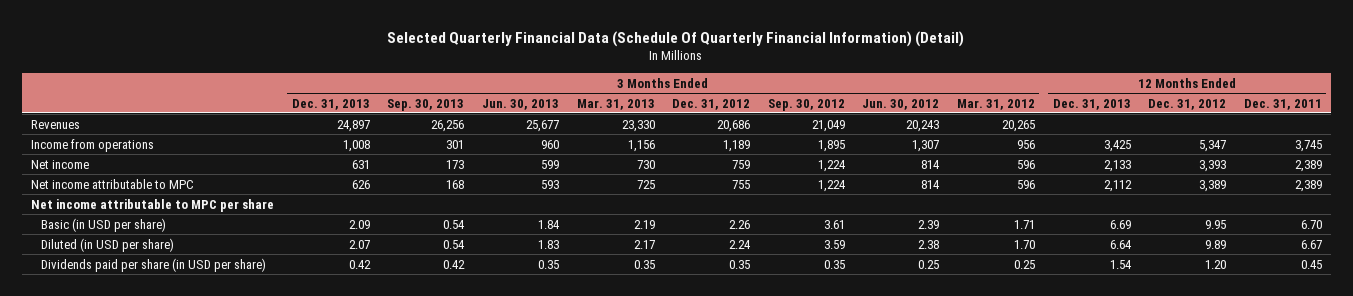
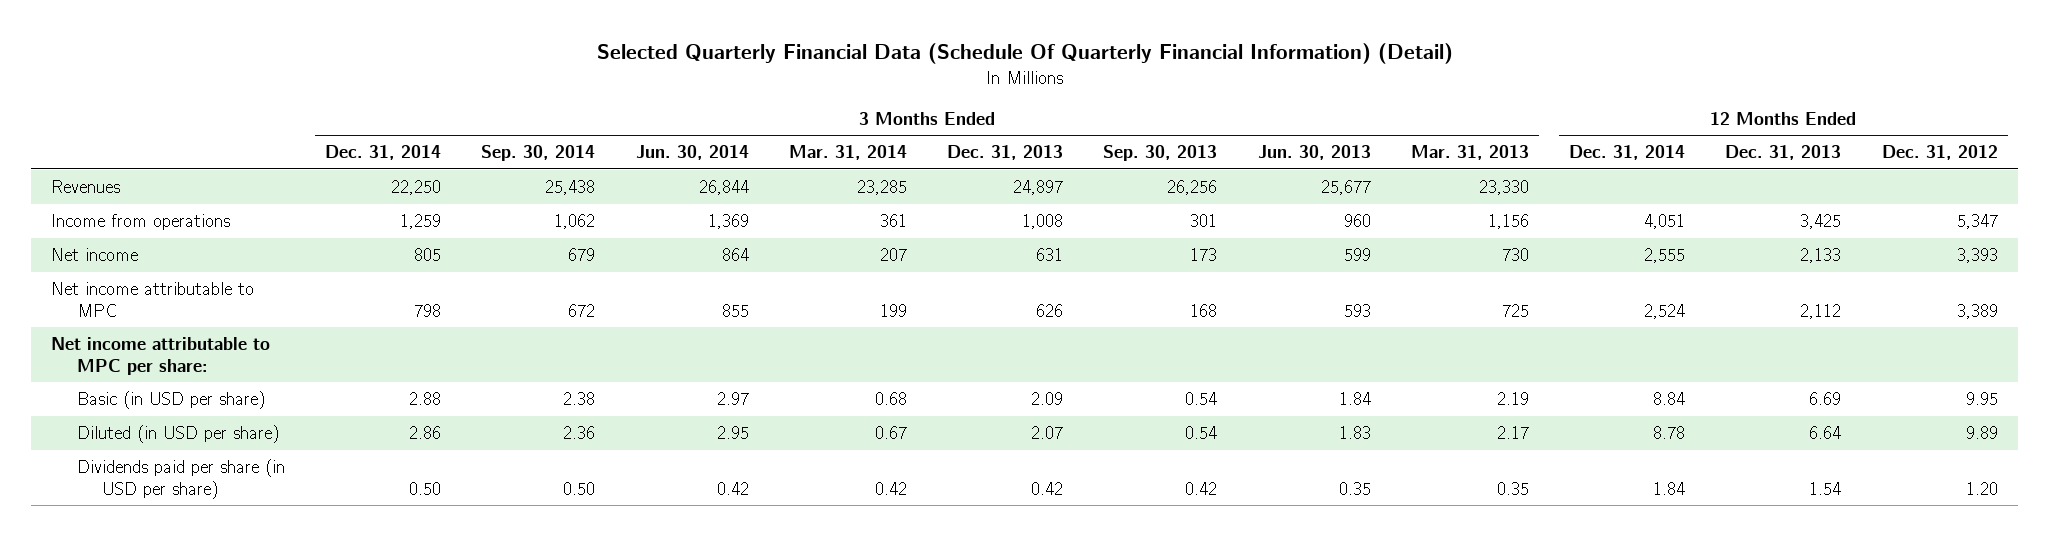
[672,98,751,110] Dec. 31, 2012 -> none
[767,98,845,111] Sep. 30, 2012 -> none
[862,98,940,110] Jun. 30, 2012 -> none
[956,98,1035,110] Mar. 31, 2012 -> none
[1243,98,1322,110] Dec. 31, 2011 -> none
none -> [325,145,442,161] Dec. 31, 2014
none -> [481,145,596,162] Sep. 30, 2014
none -> [635,145,749,161] Jun. 30, 2014
none -> [788,145,907,161] Mar. 31, 2014
none -> [1569,145,1686,161] Dec. 31, 2014
[31,198,275,212] Net income attributable to MPC per share -> [51,337,271,375] Net income attributable to MPC per share:

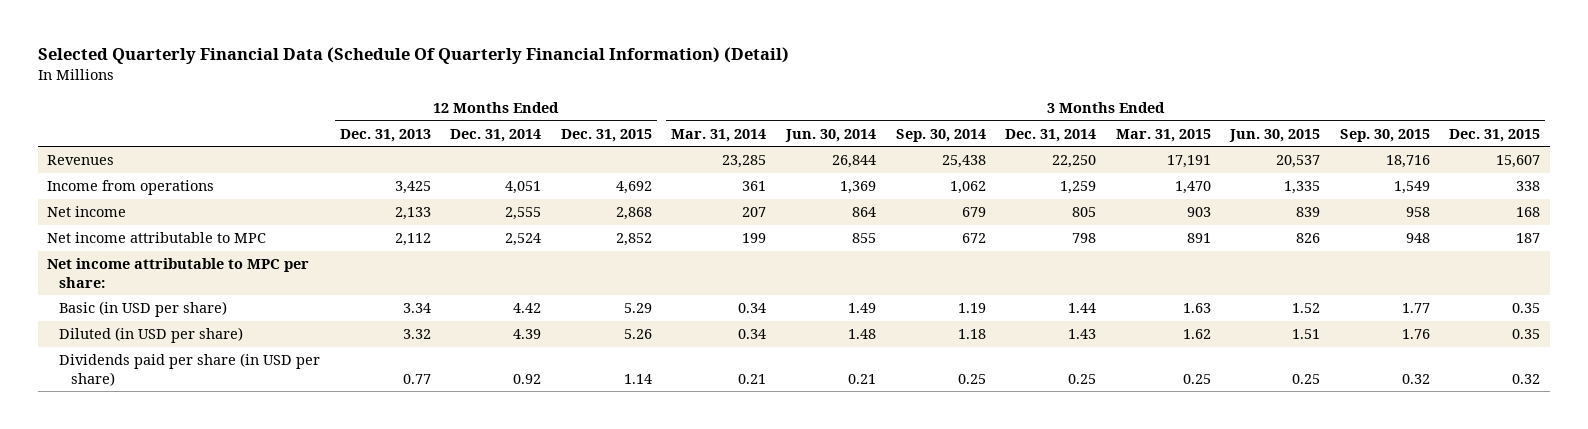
[947,145,1064,161] Dec. 31, 2013 -> none
[1103,145,1218,162] Sep. 30, 2013 -> none
[1257,145,1371,161] Jun. 30, 2013 -> none
[1410,145,1529,161] Mar. 31, 2013 -> none
[1881,145,1998,161] Dec. 31, 2012 -> none
none -> [560,128,652,142] Dec. 31, 2015
none -> [1115,128,1211,142] Mar. 31, 2015
none -> [1229,128,1321,142] Jun. 30, 2015
none -> [1339,128,1430,142] Sep. 30, 2015
none -> [1449,128,1541,142] Dec. 31, 2015
[409,392,442,406] 2.88 -> [1068,303,1097,314] 1.44
[563,392,596,406] 2.38 -> [957,303,986,314] 1.19
[716,392,749,406] 2.97 -> [847,303,876,314] 1.49
[874,392,907,406] 0.68 -> [738,303,767,314] 0.34
[1653,392,1686,406] 8.84 -> [513,303,542,314] 4.42
[1809,392,1842,406] 6.69 -> [402,303,431,314] 3.34
[409,426,442,440] 2.86 -> [1068,329,1097,340] 1.43
[563,426,596,440] 2.36 -> [957,329,986,340] 1.18
[716,426,749,440] 2.95 -> [847,329,876,340] 1.48
[874,426,907,440] 0.67 -> [738,329,767,340] 0.34
[1653,426,1686,440] 8.78 -> [513,329,542,340] 4.39
[1809,426,1842,440] 6.64 -> [402,329,431,340] 3.32
[409,481,442,495] 0.50 -> [1068,373,1097,384] 0.25
[563,481,596,495] 0.50 -> [957,373,986,384] 0.25
[716,481,749,495] 0.42 -> [847,373,876,384] 0.21
[874,481,907,495] 0.42 -> [738,373,767,384] 0.21
[1653,481,1686,495] 1.84 -> [513,373,542,384] 0.92
[1809,481,1842,495] 1.54 -> [402,373,431,384] 0.77

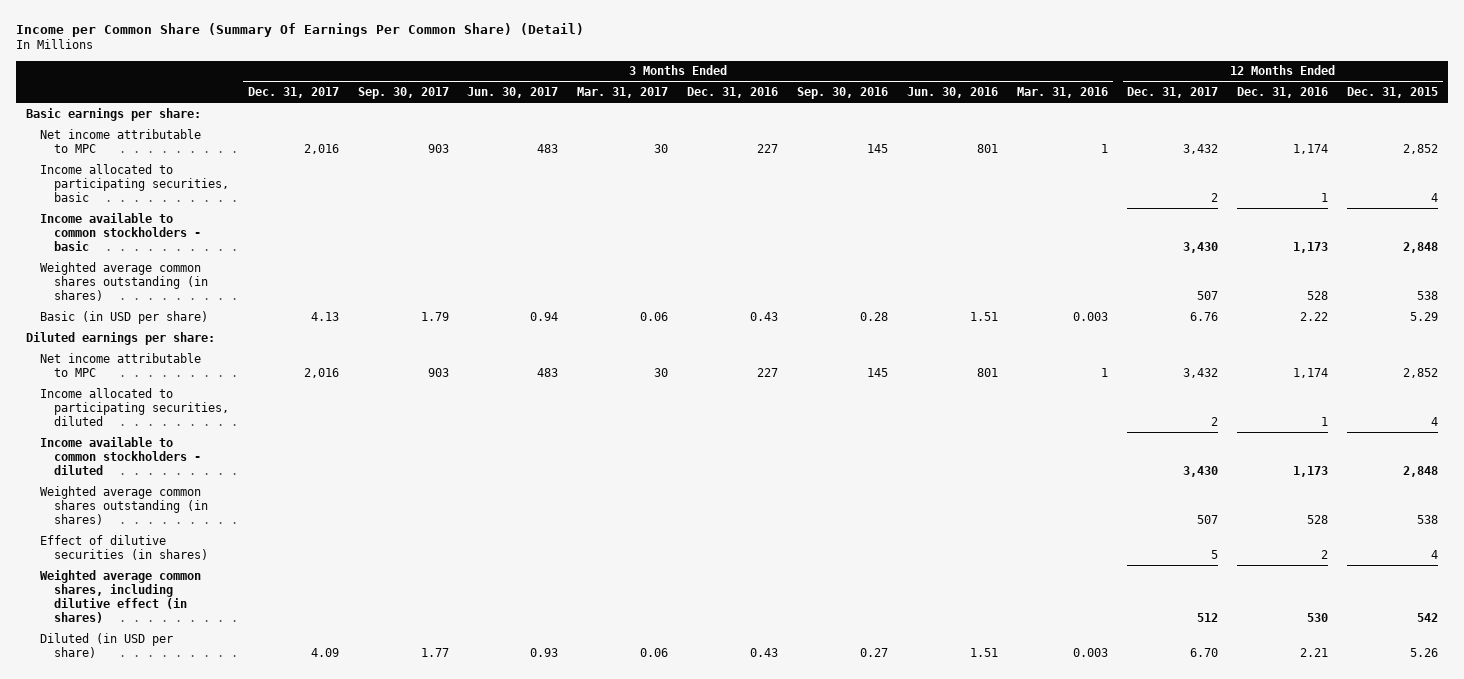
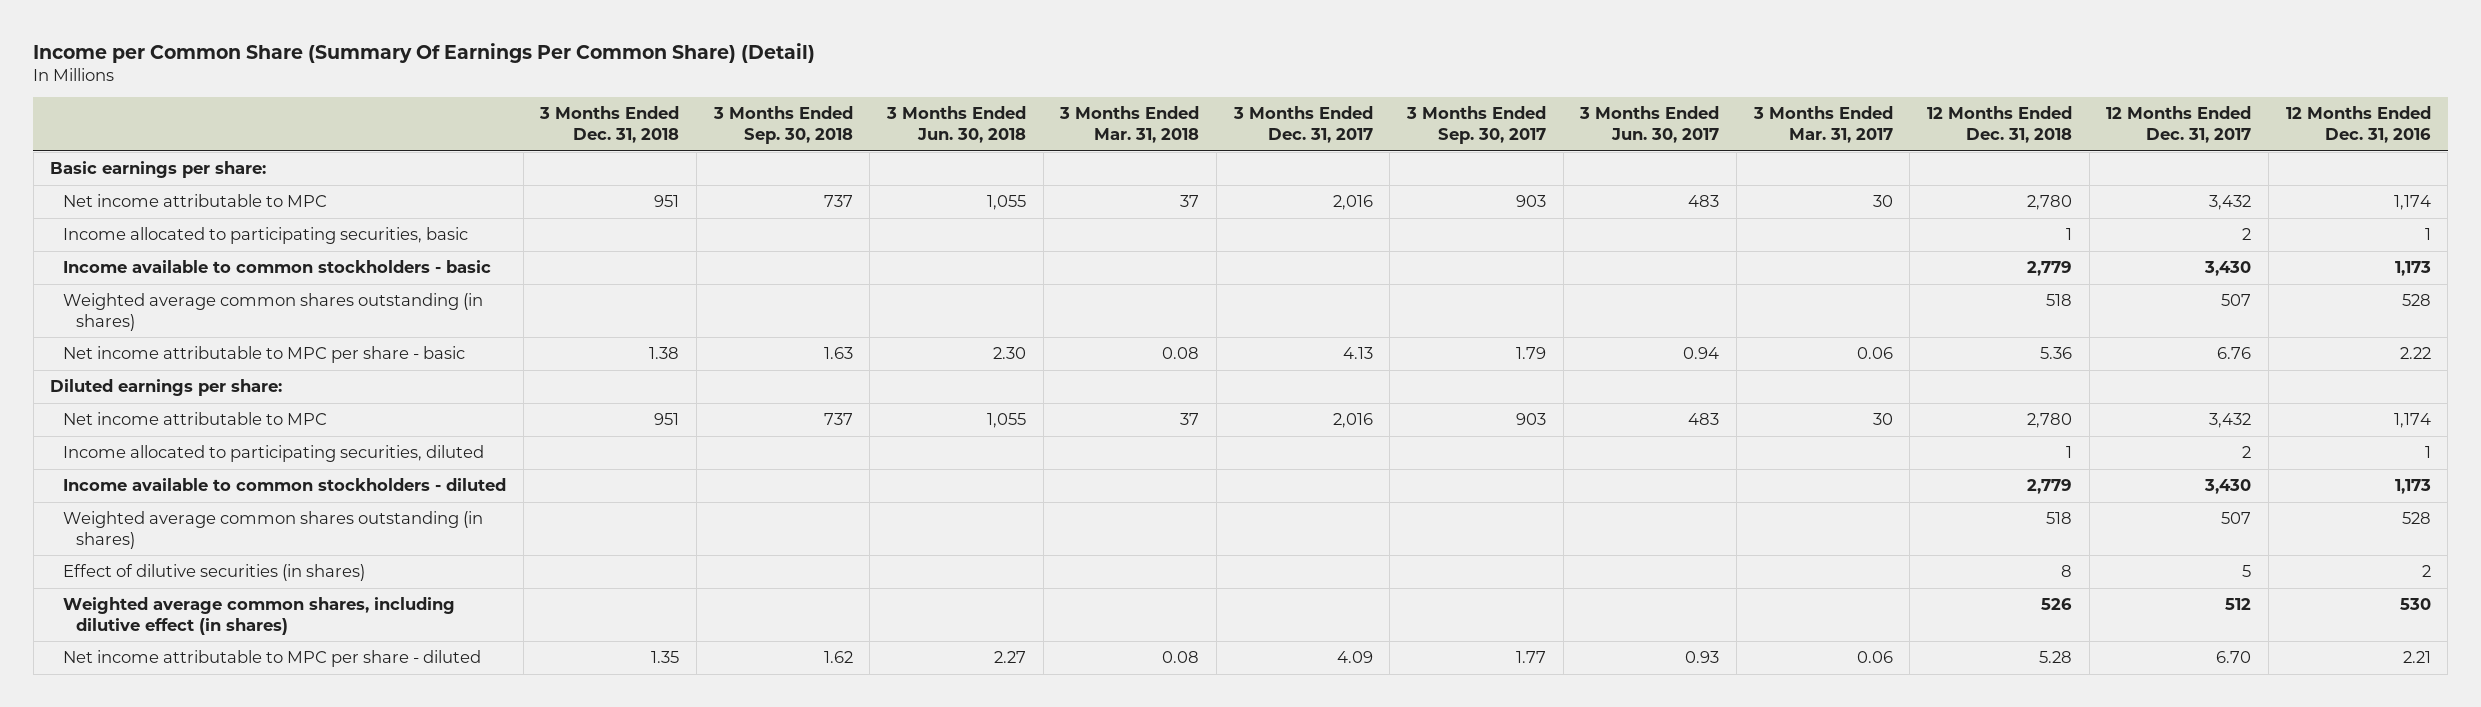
[687,86,779,98] Dec. 31, 2016 -> none
[797,86,889,99] Sep. 30, 2016 -> none
[907,86,999,98] Jun. 30, 2016 -> none
[1017,86,1109,98] Mar. 31, 2016 -> none
[1347,86,1439,98] Dec. 31, 2015 -> none
none -> [539,106,680,143] 3 Months Ended Dec. 31, 2018
none -> [712,106,853,144] 3 Months Ended Sep. 30, 2018
none -> [885,106,1026,143] 3 Months Ended Jun. 30, 2018
none -> [1059,106,1200,143] 3 Months Ended Mar. 31, 2018
none -> [1927,106,2073,143] 12 Months Ended Dec. 31, 2018
[39,310,208,324] Basic (in USD per share) -> [62,346,465,364] Net income attributable to MPC per share - basic
[39,632,173,658] Diluted (in USD per share) -> [62,650,481,668] Net income attributable to MPC per share - diluted

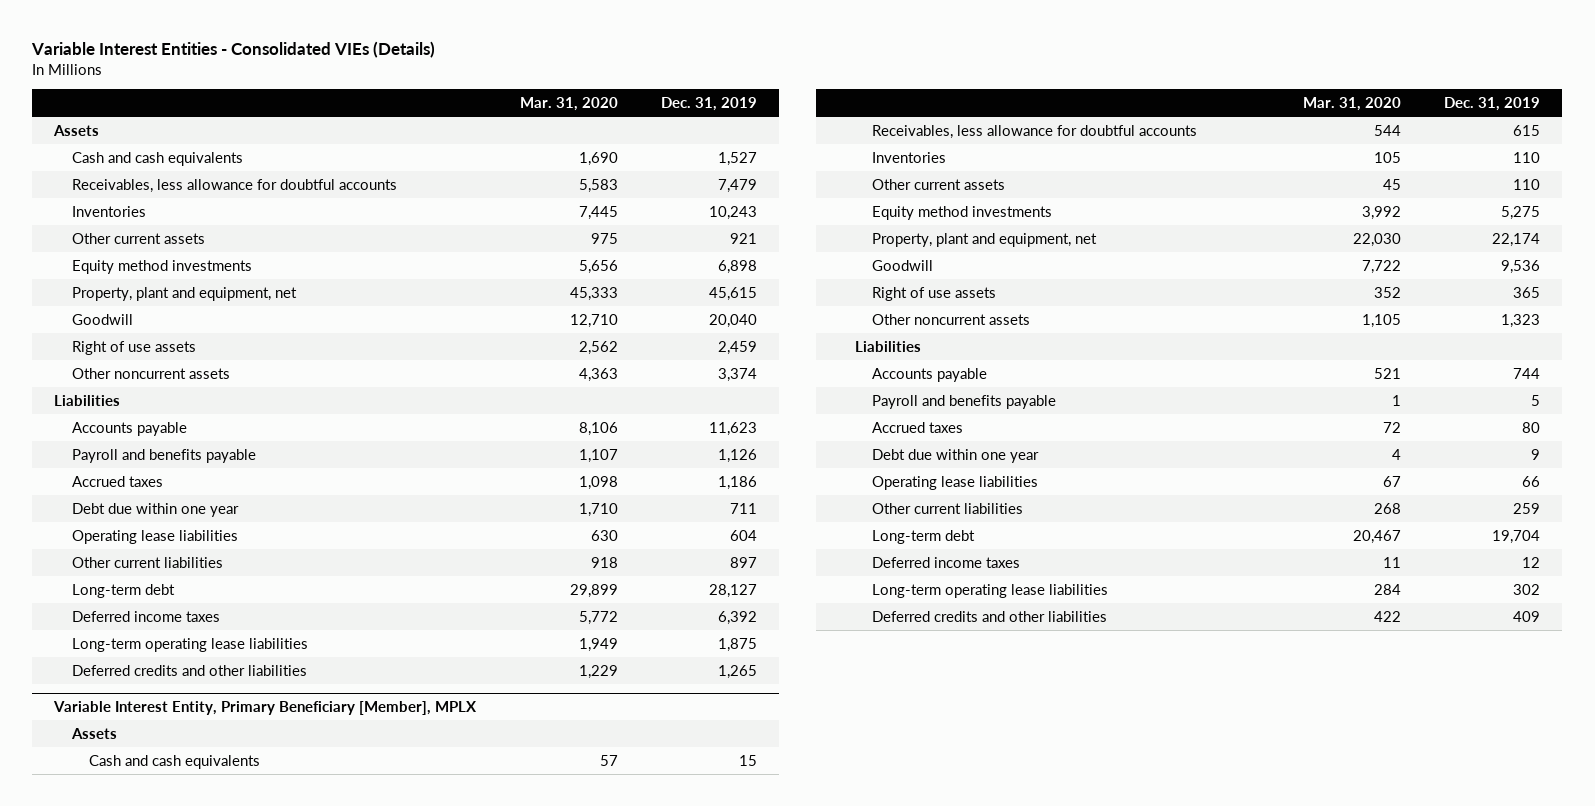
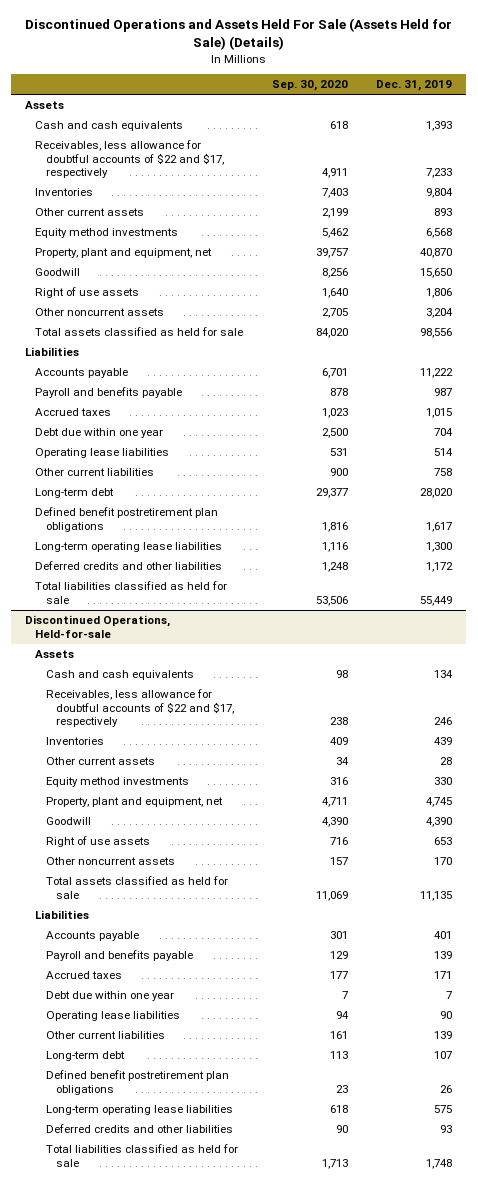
[31,41,436,59] Variable Interest Entities - Consolidated VIEs (Details) -> [24,18,452,50] Discontinued Operations and Assets Held For Sale (Assets Held for Sale) (Details)
[519,97,618,112] Mar. 31, 2020 -> none
none -> [271,80,348,92] Sep. 30, 2020
[718,151,758,166] 1,527 -> [426,121,453,132] 1,393
[71,178,397,193] Receivables, less allowance for doubtful accounts -> [35,140,224,179] Receivables, less allowance for doubtful accounts of $22 and $17, respectively
[718,178,758,193] 7,479 -> [426,168,453,179] 7,233
[709,205,758,220] 10,243 -> [426,188,454,199] 9,804
[730,232,758,244] 921 -> [434,208,453,217] 893
[718,259,758,274] 6,898 -> [426,228,453,239] 6,568
[709,286,758,301] 45,615 -> [420,248,453,259] 40,870
[709,313,758,328] 20,040 -> [420,268,453,279] 15,650
[718,340,758,355] 2,459 -> [426,288,453,299] 1,806
[718,367,758,382] 3,374 -> [426,308,454,319] 3,204
none -> [35,327,244,337] Total assets classified as held for sale
[71,610,220,622] Deferred income taxes -> none
[53,701,478,716] Variable Interest Entity, Primary Beneficiary [Member], MPLX -> none
[709,421,758,436] 11,623 -> [420,368,454,379] 11,222
[718,448,758,463] 1,126 -> [434,388,453,397] 987
[718,475,758,490] 1,186 -> [426,408,453,419] 1,015
[730,502,758,514] 711 -> [434,428,454,437] 704
[730,529,758,541] 604 -> [434,448,454,457] 514
[730,556,758,568] 897 -> [434,468,453,477] 758
[709,583,758,598] 28,127 -> [420,488,453,499] 28,020
none -> [35,507,219,532] Defined benefit postretirement plan obligations
[718,637,758,652] 1,875 -> [426,542,453,553] 1,300
[718,664,758,679] 1,265 -> [426,562,454,573] 1,172
none -> [35,581,228,604] Total liabilities classified as held for sale
none -> [25,615,171,638] Discontinued Operations, Held-for-sale
[739,754,758,766] 15 -> [434,670,454,679] 134
[872,124,1198,139] Receivables, less allowance for doubtful accounts -> [45,689,234,728] Receivables, less allowance for doubtful accounts of $22 and $17, respectively
[1513,124,1541,136] 615 -> [434,717,453,726] 246
[1513,151,1541,163] 110 -> [434,737,453,746] 439
[1513,178,1541,190] 110 -> [440,757,453,766] 28
[1501,205,1541,220] 5,275 -> [434,777,453,786] 330
[1492,232,1541,247] 22,174 -> [426,797,453,808] 4,745
[1501,259,1541,274] 9,536 -> [426,817,453,828] 4,390
[1513,286,1541,298] 365 -> [434,837,453,846] 653
[1501,313,1541,328] 1,323 -> [434,857,453,866] 170
none -> [45,876,228,899] Total assets classified as held for sale
[872,556,1021,568] Deferred income taxes -> none
[1513,367,1541,379] 744 -> [434,931,453,940] 401
[1531,394,1541,406] 5 -> [434,951,453,960] 139
[1522,421,1541,433] 80 -> [434,971,453,980] 171
[1531,448,1541,460] 9 -> [446,991,453,1000] 7
[1522,475,1541,487] 66 -> [440,1011,453,1020] 90
[1513,502,1541,514] 259 -> [434,1031,453,1040] 139
[1492,529,1541,544] 19,704 -> [434,1051,453,1060] 107
none -> [45,1070,229,1095] Defined benefit postretirement plan obligations
[1513,583,1541,595] 302 -> [434,1105,453,1114] 575
[1513,610,1541,622] 409 -> [440,1125,453,1134] 93
none -> [45,1144,238,1167] Total liabilities classified as held for sale

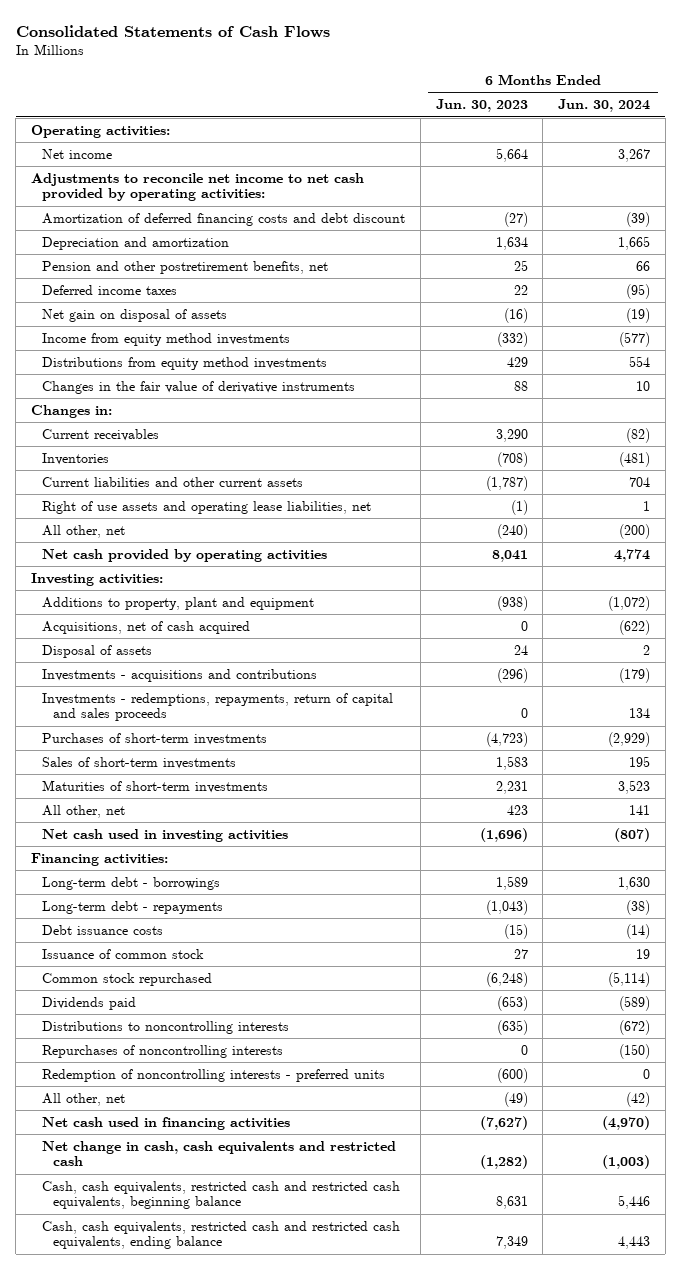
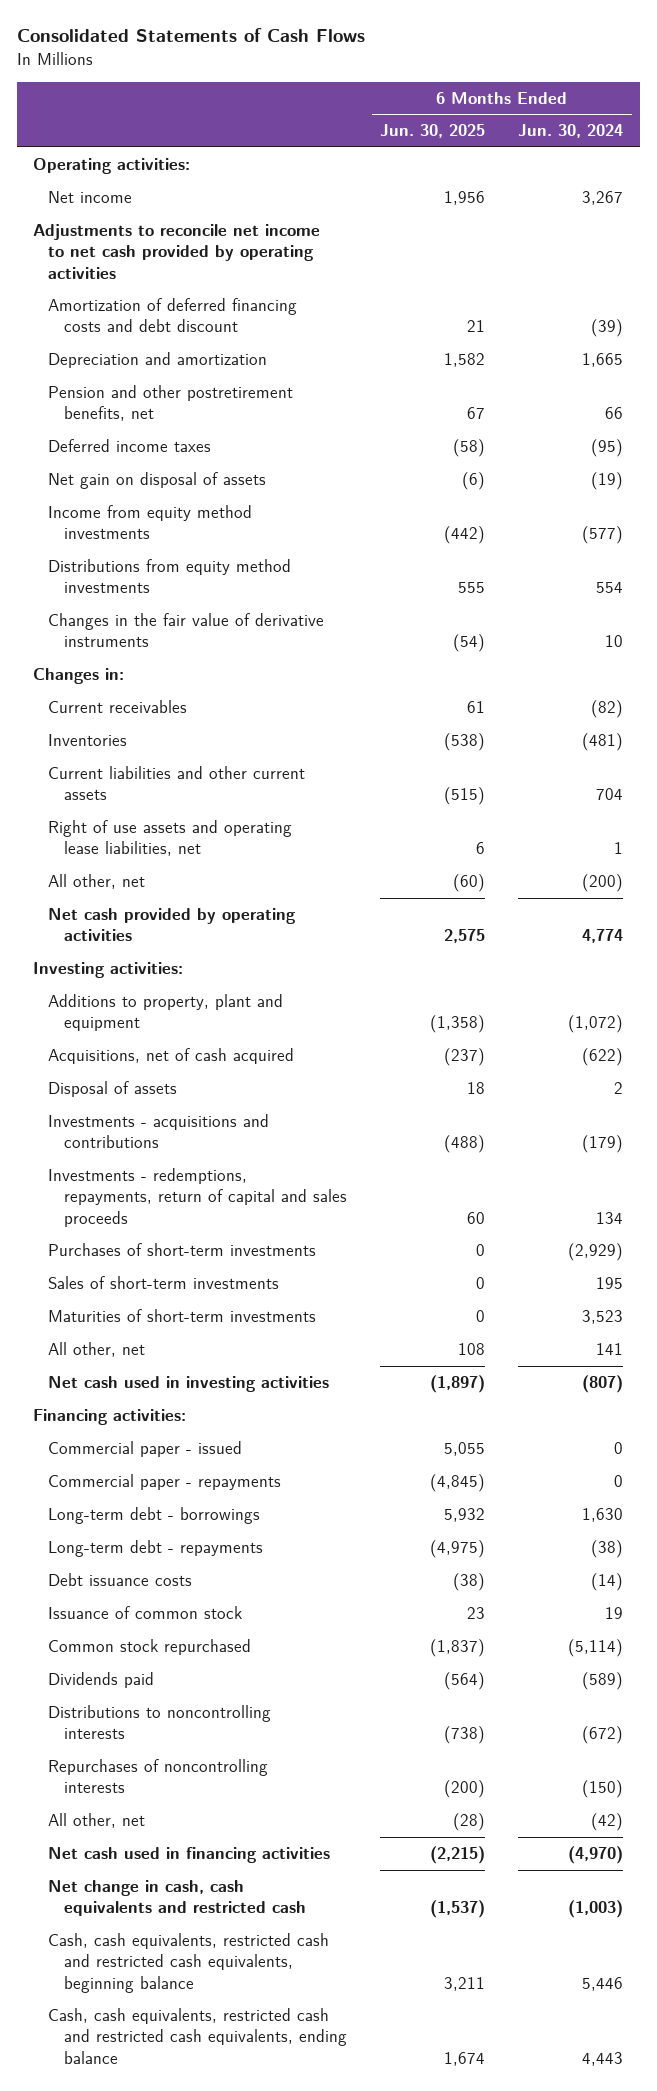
[435,99,528,113] Jun. 30, 2023 -> none
none -> [380,124,486,139] Jun. 30, 2025
[31,172,365,202] Adjustments to reconcile net income to net cash provided by operating activities: -> [33,224,321,279] Adjustments to reconcile net income to net cash provided by operating activities
none -> [48,1441,243,1458] Commercial paper - issued
none -> [48,1474,282,1491] Commercial paper - repayments
[42,1068,386,1082] Redemption of noncontrolling interests - preferred units -> none

